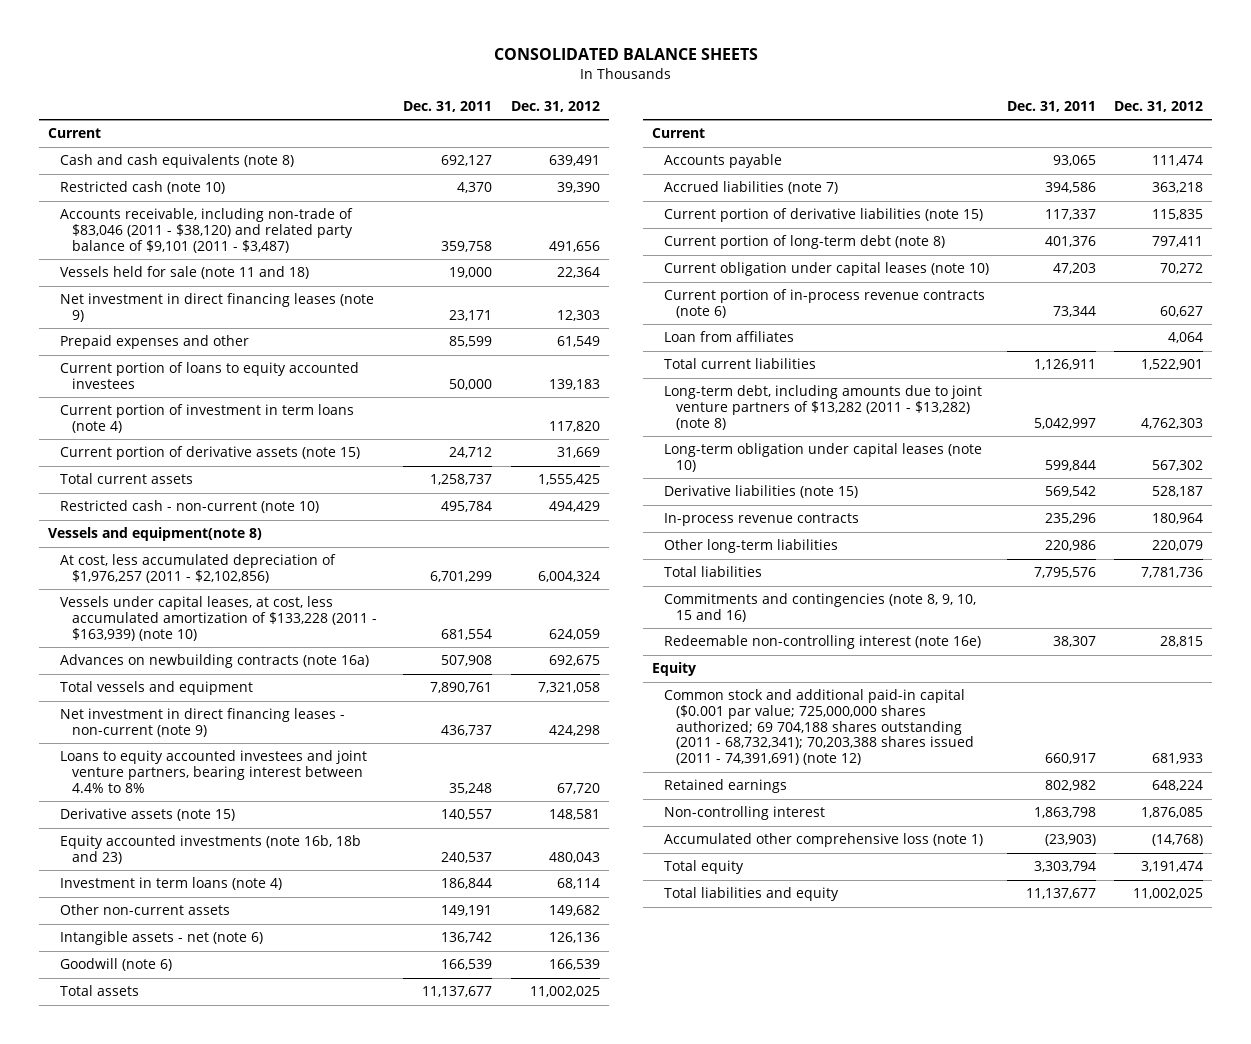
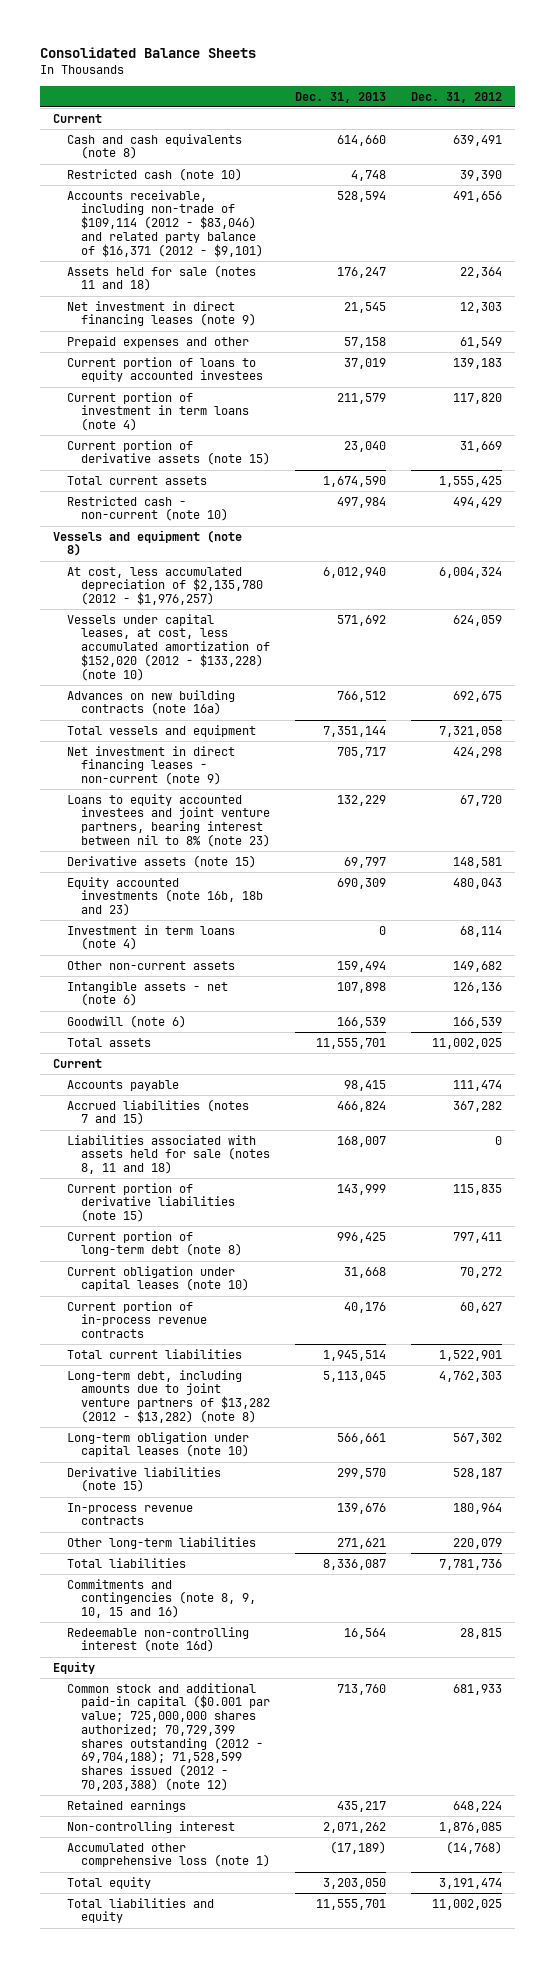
[493,48,758,61] CONSOLIDATED BALANCE SHEETS -> [40,47,257,59] Consolidated Balance Sheets
[403,100,493,112] Dec. 31, 2011 -> none
none -> [295,91,387,103] Dec. 31, 2013
[60,208,354,253] Accounts receivable, including non-trade of $83,046 (2011 - $38,120) and related party balance of $9,101 (2011 - $3,487) -> [66,189,264,257] Accounts receivable, including non-trade of $109,114 (2012 - $83,046) and related party balance of $16,371 (2012 - $9,101)
[60,266,310,280] Vessels held for sale (note 11 and 18) -> [66,264,256,292] Assets held for sale (notes 11 and 18)
[48,527,263,542] Vessels and equipment(note 8) -> [52,529,242,557] Vessels and equipment (note 8)
[60,554,337,583] At cost, less accumulated depreciation of $1,976,257 (2011 - $2,102,856) -> [66,566,264,606] At cost, less accumulated depreciation of $2,135,780 (2012 - $1,976,257)
[60,596,378,641] Vessels under capital leases, at cost, less accumulated amortization of $133,228 (2011 - $163,939) (note 10) -> [66,613,271,681] Vessels under capital leases, at cost, less accumulated amortization of $152,020 (2012 - $133,228) (note 10)
[60,654,370,669] Advances on newbuilding contracts (note 16a) -> [66,689,235,716] Advances on new building contracts (note 16a)
[60,750,368,793] Loans to equity accounted investees and joint venture partners, bearing interest between 4.4% to 8% -> [66,793,271,847] Loans to equity accounted investees and joint venture partners, bearing interest between nil to 8% (note 23)
[663,181,838,195] Accrued liabilities (note 7) -> [66,1098,249,1126] Accrued liabilities (notes 7 and 15)
[1152,182,1204,194] 363,218 -> [453,1100,503,1112] 367,282
none -> [66,1134,271,1175] Liabilities associated with assets held for sale (notes 8, 11 and 18)
[663,331,794,343] Loan from affiliates -> none
[663,289,985,318] Current portion of in-process revenue contracts (note 6) -> [66,1300,208,1339] Current portion of in-process revenue contracts
[663,385,982,430] Long-term debt, including amounts due to joint venture partners of $13,282 (2011 - $13,282) (note 8) -> [66,1369,271,1423] Long-term debt, including amounts due to joint venture partners of $13,282 (2012 - $13,282) (note 8)
[663,635,981,650] Redeemable non-controlling interest (note 16e) -> [66,1626,249,1653] Redeemable non-controlling interest (note 16d)
[663,689,974,766] Common stock and additional paid-in capital ($0.001 par value; 725,000,000 shares authorized; 69 704,188 shares outstanding (2011 - 68,732,341); 70,203,388 shares issued (2011 - 74,391,691) (note 12) -> [66,1682,271,1791] Common stock and additional paid-in capital ($0.001 par value; 725,000,000 shares authorized; 70,729,399 shares outstanding (2012 - 69,704,188); 71,528,599 shares issued (2012 - 70,203,388) (note 12)

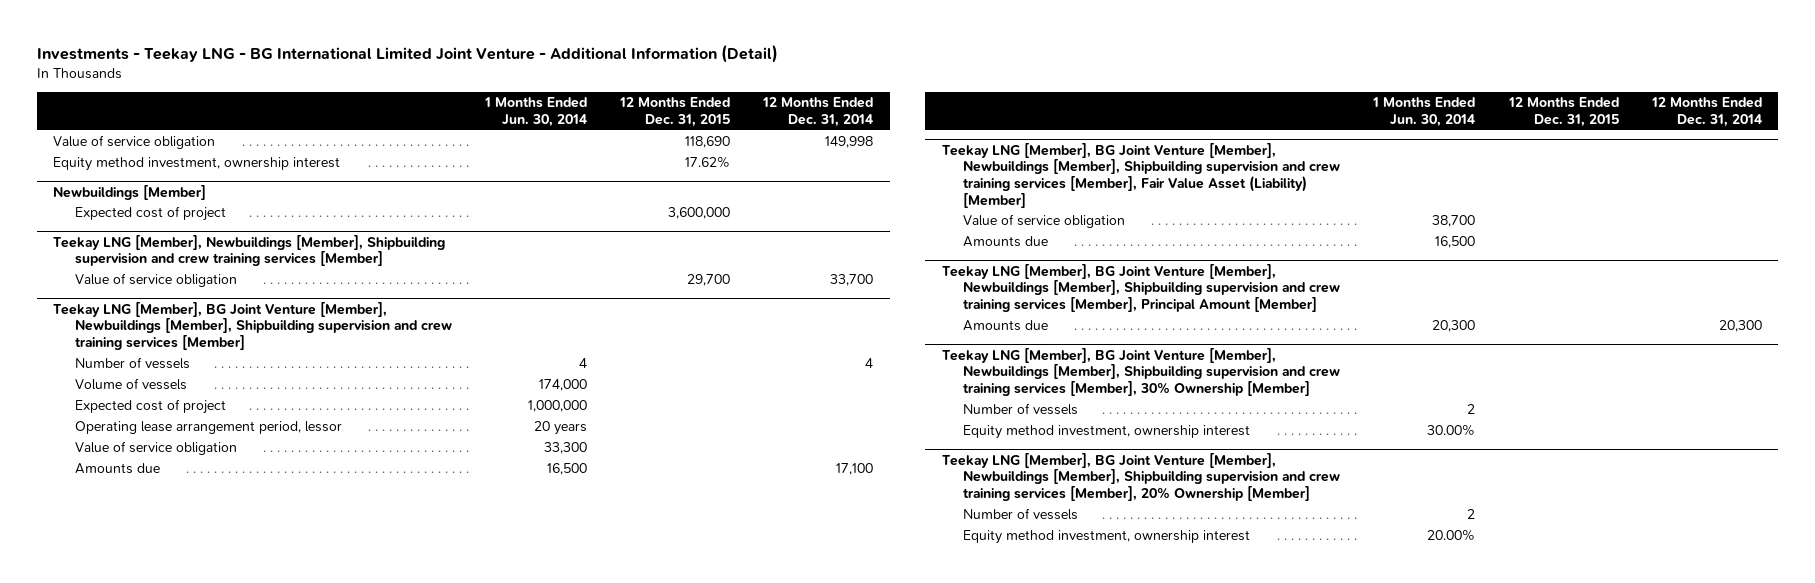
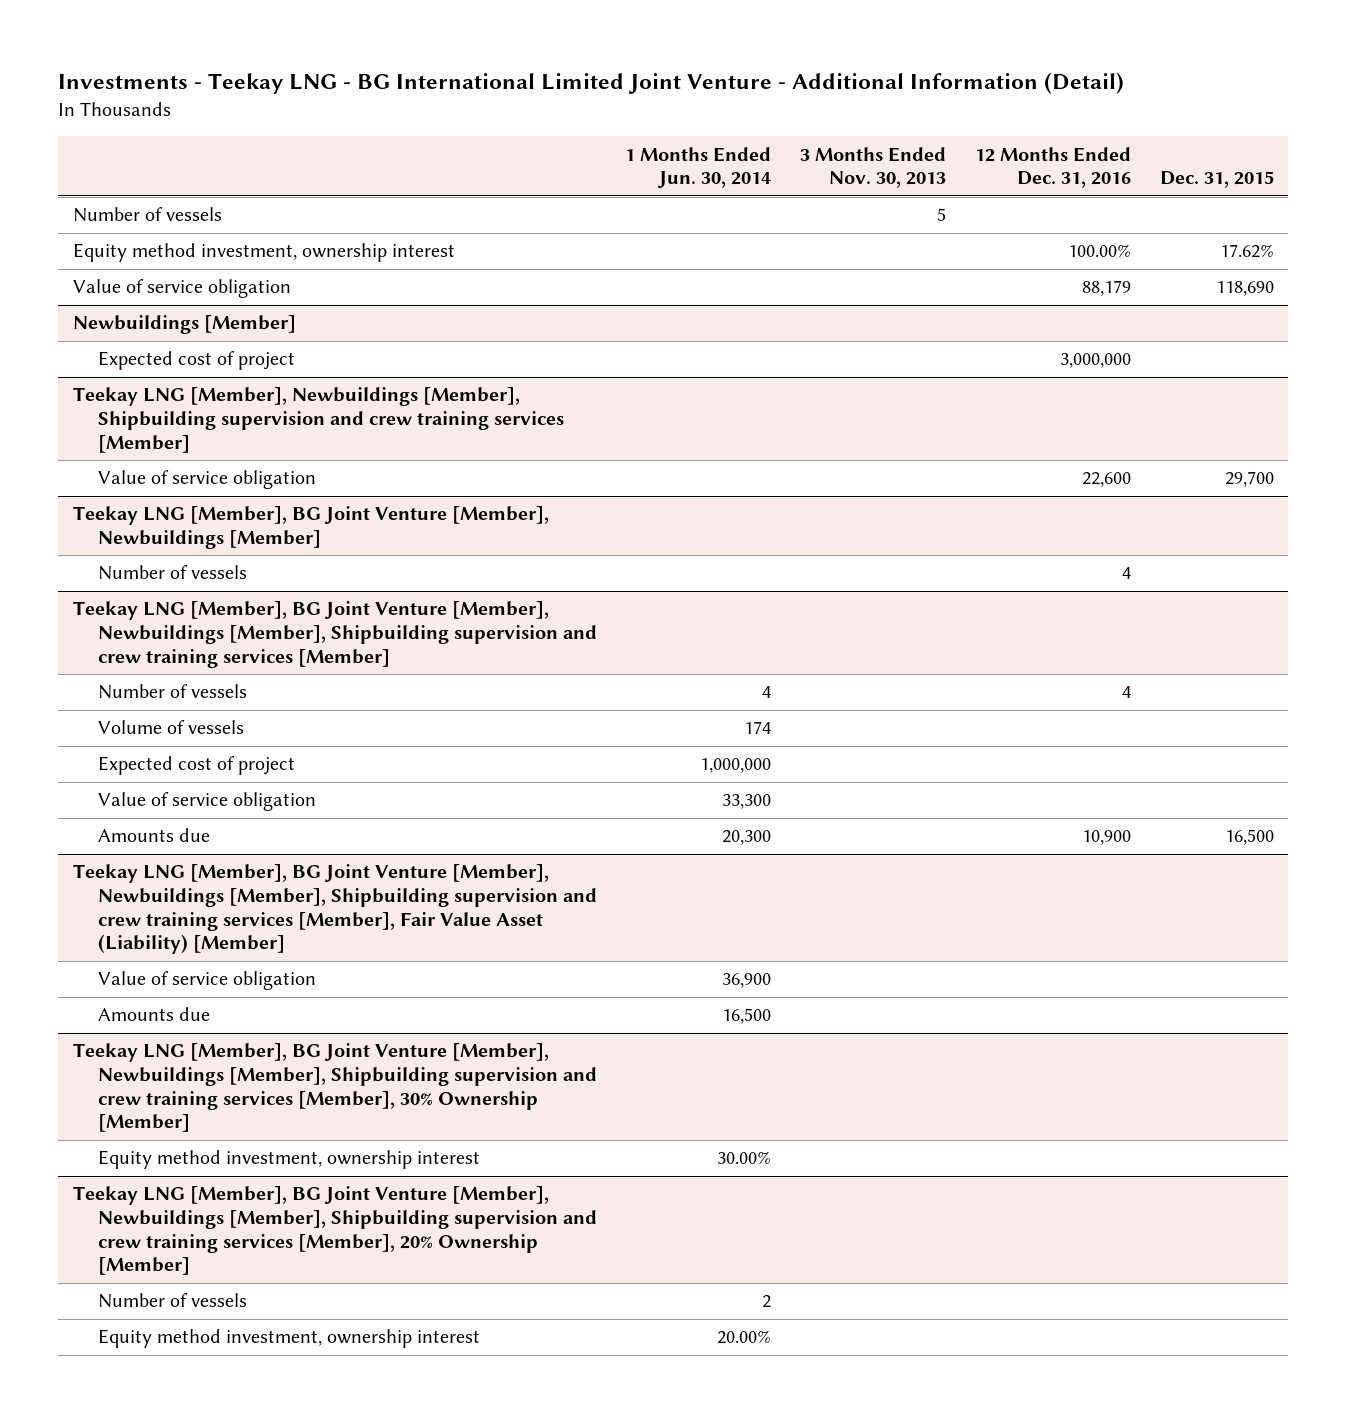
[619,97,731,127] 12 Months Ended Dec. 31, 2015 -> none
[762,97,874,127] 12 Months Ended Dec. 31, 2014 -> none
none -> [800,146,947,189] 3 Months Ended Nov. 30, 2013
none -> [975,146,1132,189] 12 Months Ended Dec. 31, 2016
none -> [1159,171,1274,189] Dec. 31, 2015
none -> [72,207,222,223] Number of vessels
[53,135,216,150] Value of service obligation -> [72,279,291,299] Value of service obligation
none -> [72,506,549,549] Teekay LNG [Member], BG Joint Venture [Member], Newbuildings [Member]
none -> [97,565,247,581] Number of vessels
[539,379,588,392] 174,000 -> [744,721,772,735] 174
[75,421,343,435] Operating lease arrangement period, lessor -> none
[547,463,588,476] 16,500 -> [722,830,772,846] 20,300
[1432,215,1476,228] 38,700 -> [722,973,772,989] 36,900
[941,263,1341,313] Teekay LNG [Member], BG Joint Venture [Member], Newbuildings [Member], Shipbuilding supervision and crew training services [Member], Principal Amount [Member] -> none
[963,320,1049,332] Amounts due -> none
[963,403,1079,416] Number of vessels -> none

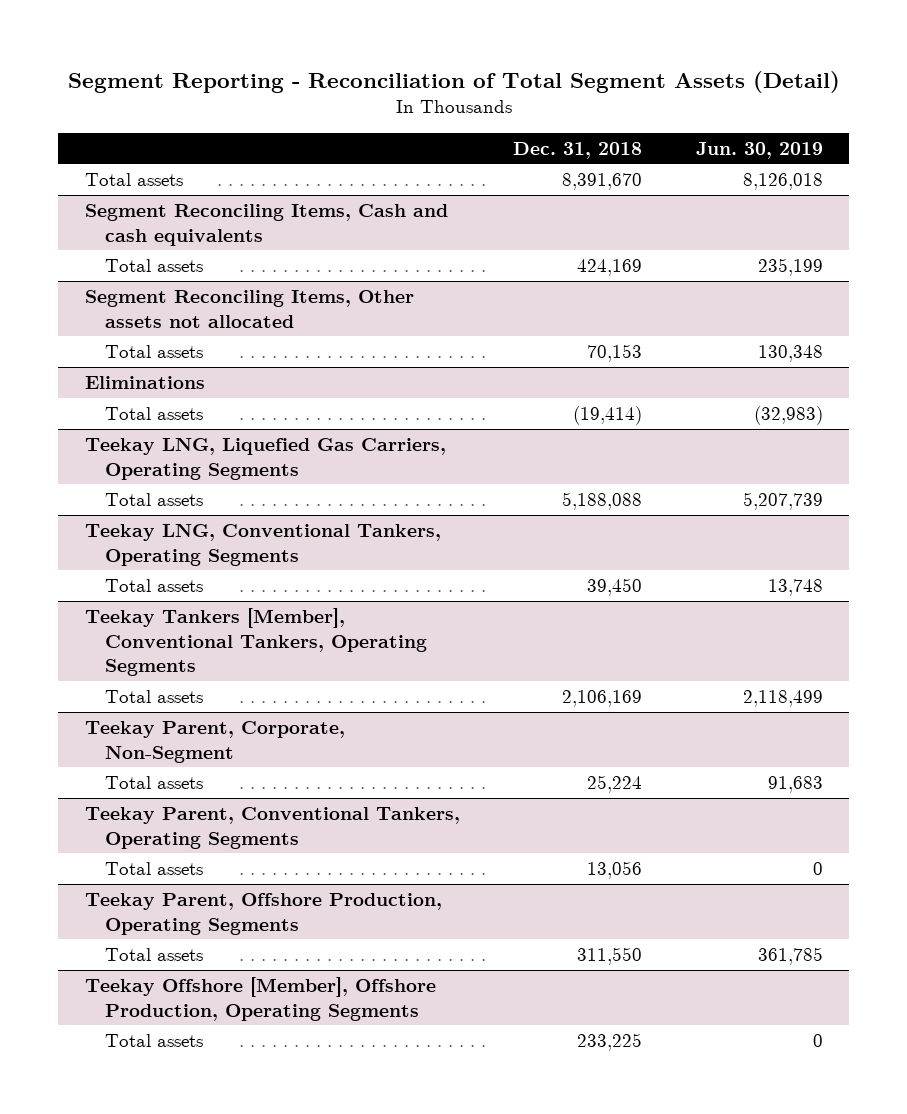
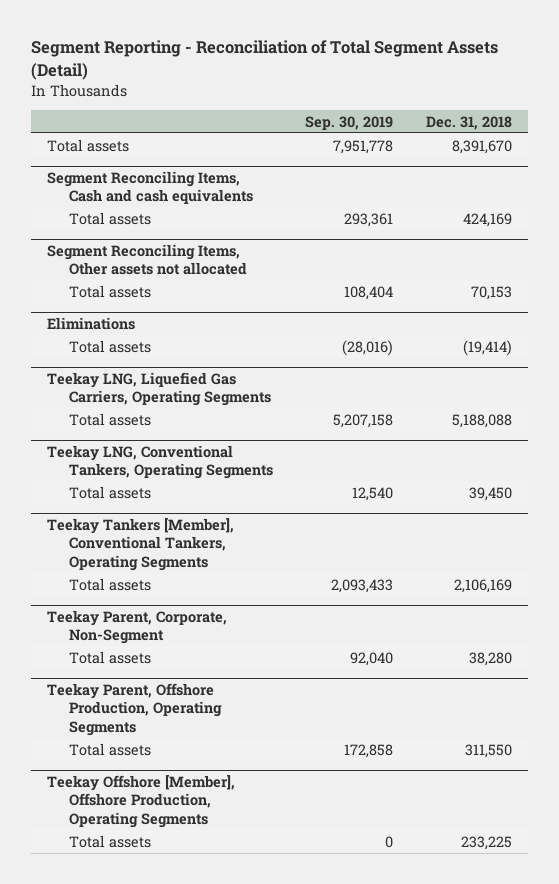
[695,141,823,159] Jun. 30, 2019 -> none
none -> [305,115,394,130] Sep. 30, 2019
[84,806,460,849] Teekay Parent, Conventional Tankers, Operating Segments -> none
[104,861,203,875] Total assets -> none
[587,774,643,793] 25,224 -> [468,651,512,666] 38,280

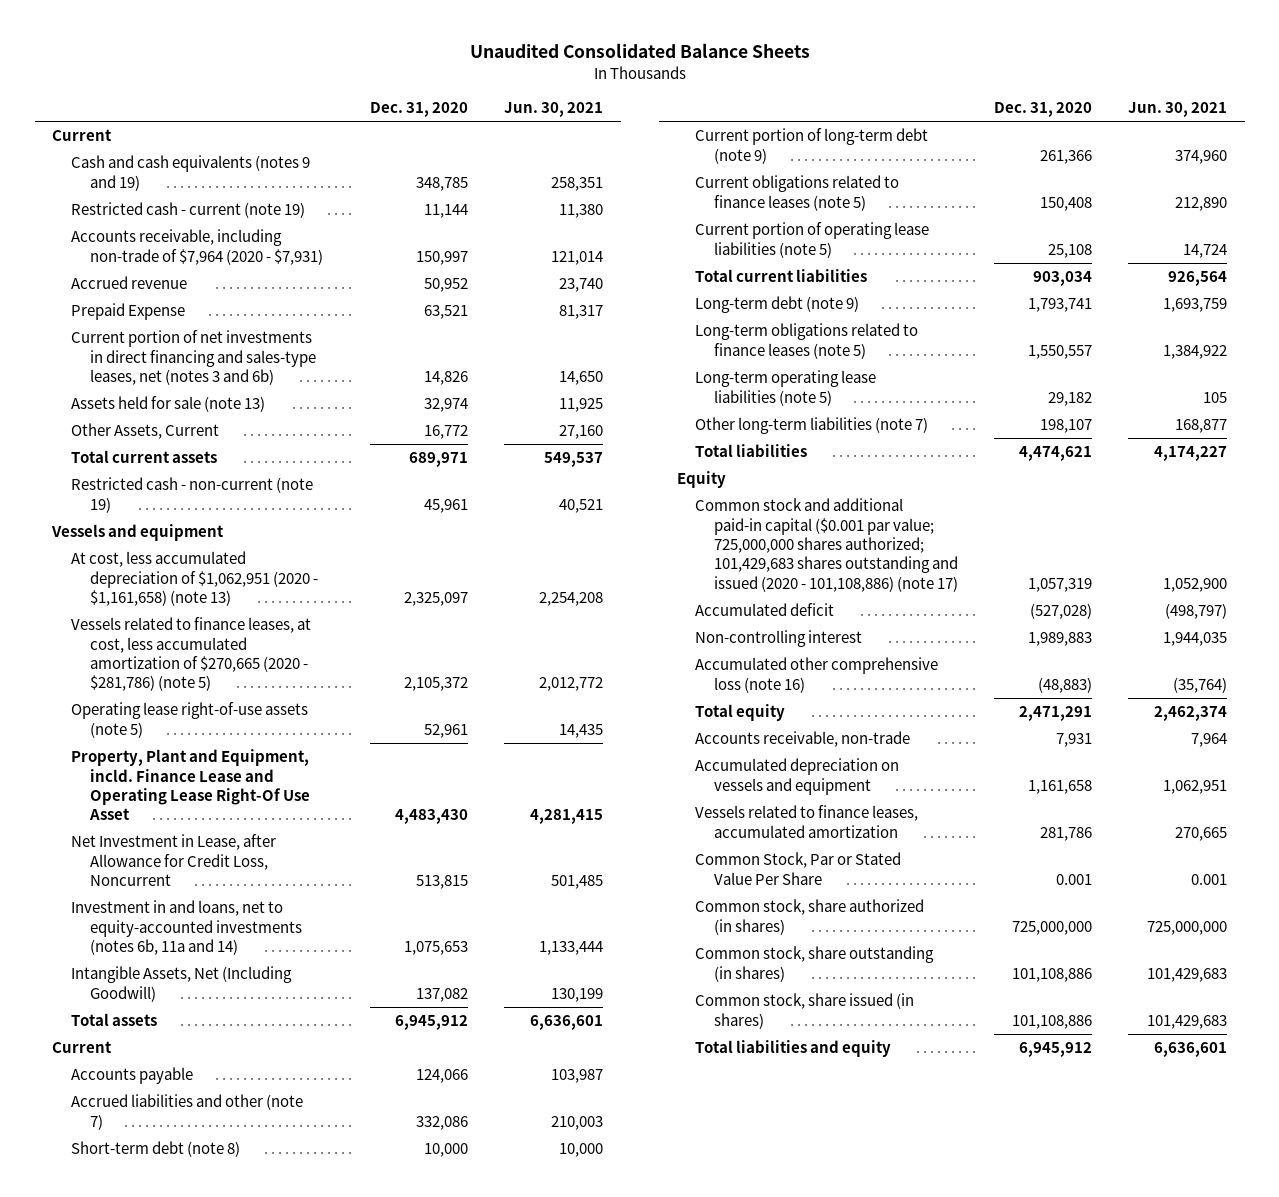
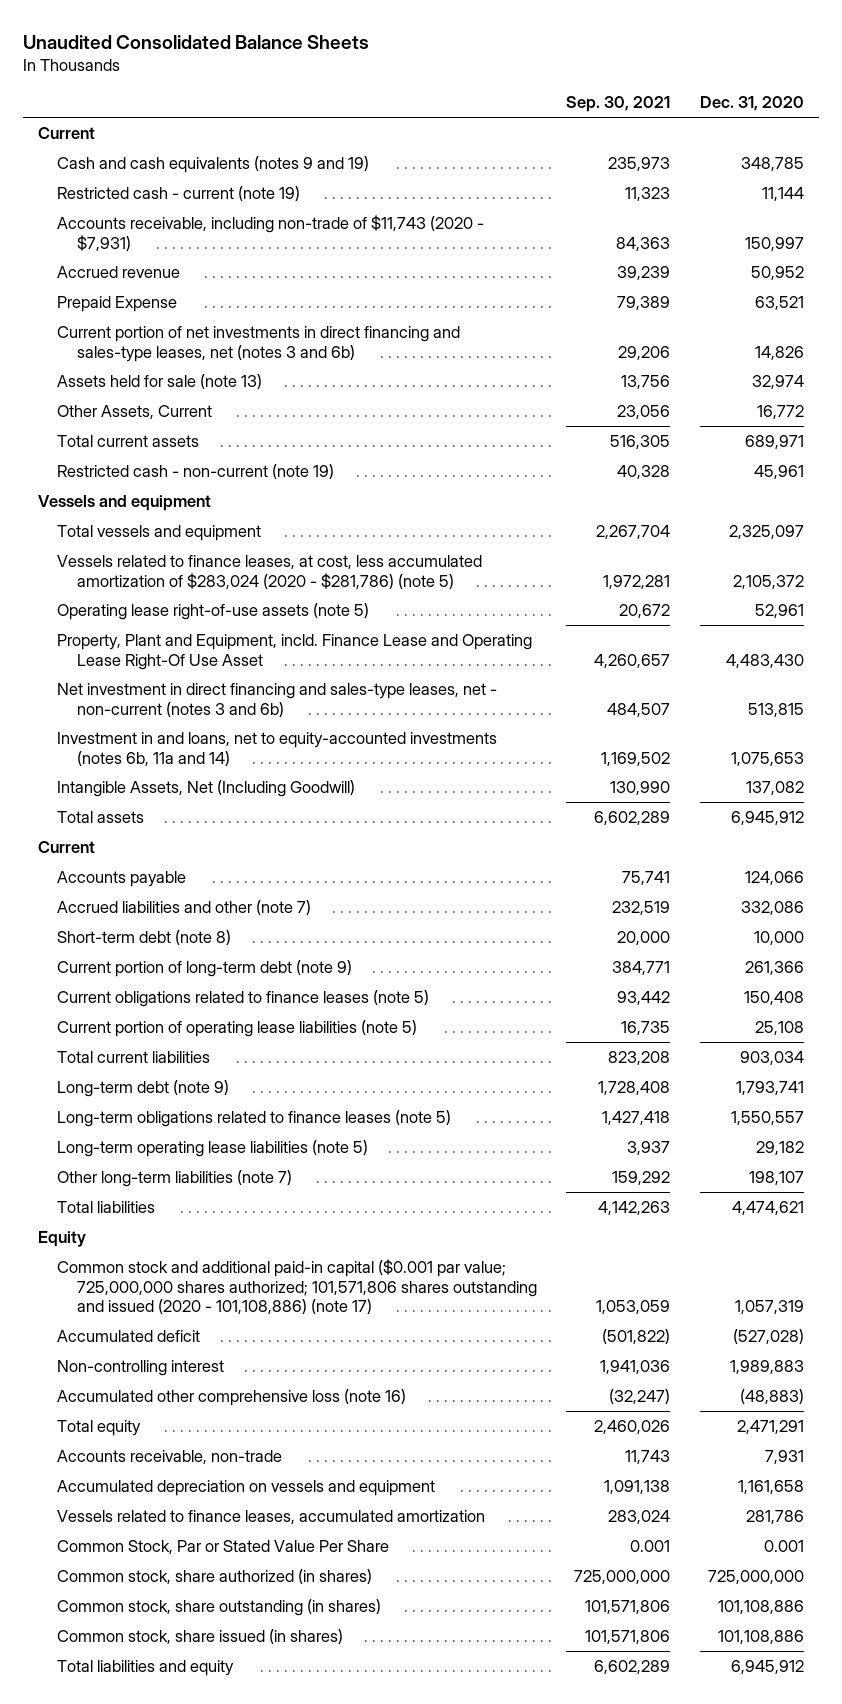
[503,102,603,118] Jun. 30, 2021 -> none
none -> [566,96,671,113] Sep. 30, 2021
[71,229,323,265] Accounts receivable, including non-trade of $7,964 (2020 - $7,931) -> [57,214,485,251] Accounts receivable, including non-trade of $11,743 (2020 - $7,931)
[71,551,318,606] At cost, less accumulated depreciation of $1,062,951 (2020 - $1,161,658) (note 13) -> [57,524,262,541] Total vessels and equipment
[71,617,312,692] Vessels related to finance leases, at cost, less accumulated amortization of $270,665 (2020 - $281,786) (note 5) -> [57,554,483,589] Vessels related to finance leases, at cost, less accumulated amortization of $283,024 (2020 - $281,786) (note 5)
[71,834,277,886] Net Investment in Lease, after Allowance for Credit Loss, Noncurrent -> [57,682,498,717] Net investment in direct financing and sales-type leases, net - non-current (notes 3 and 6b)
[695,498,958,592] Common stock and additional paid-in capital ($0.001 par value; 725,000,000 shares authorized; 101,429,683 shares outstanding and issued (2020 - 101,108,886) (note 17) -> [57,1258,537,1315] Common stock and additional paid-in capital ($0.001 par value; 725,000,000 shares authorized; 101,571,806 shares outstanding and issued (2020 - 101,108,886) (note 17)

